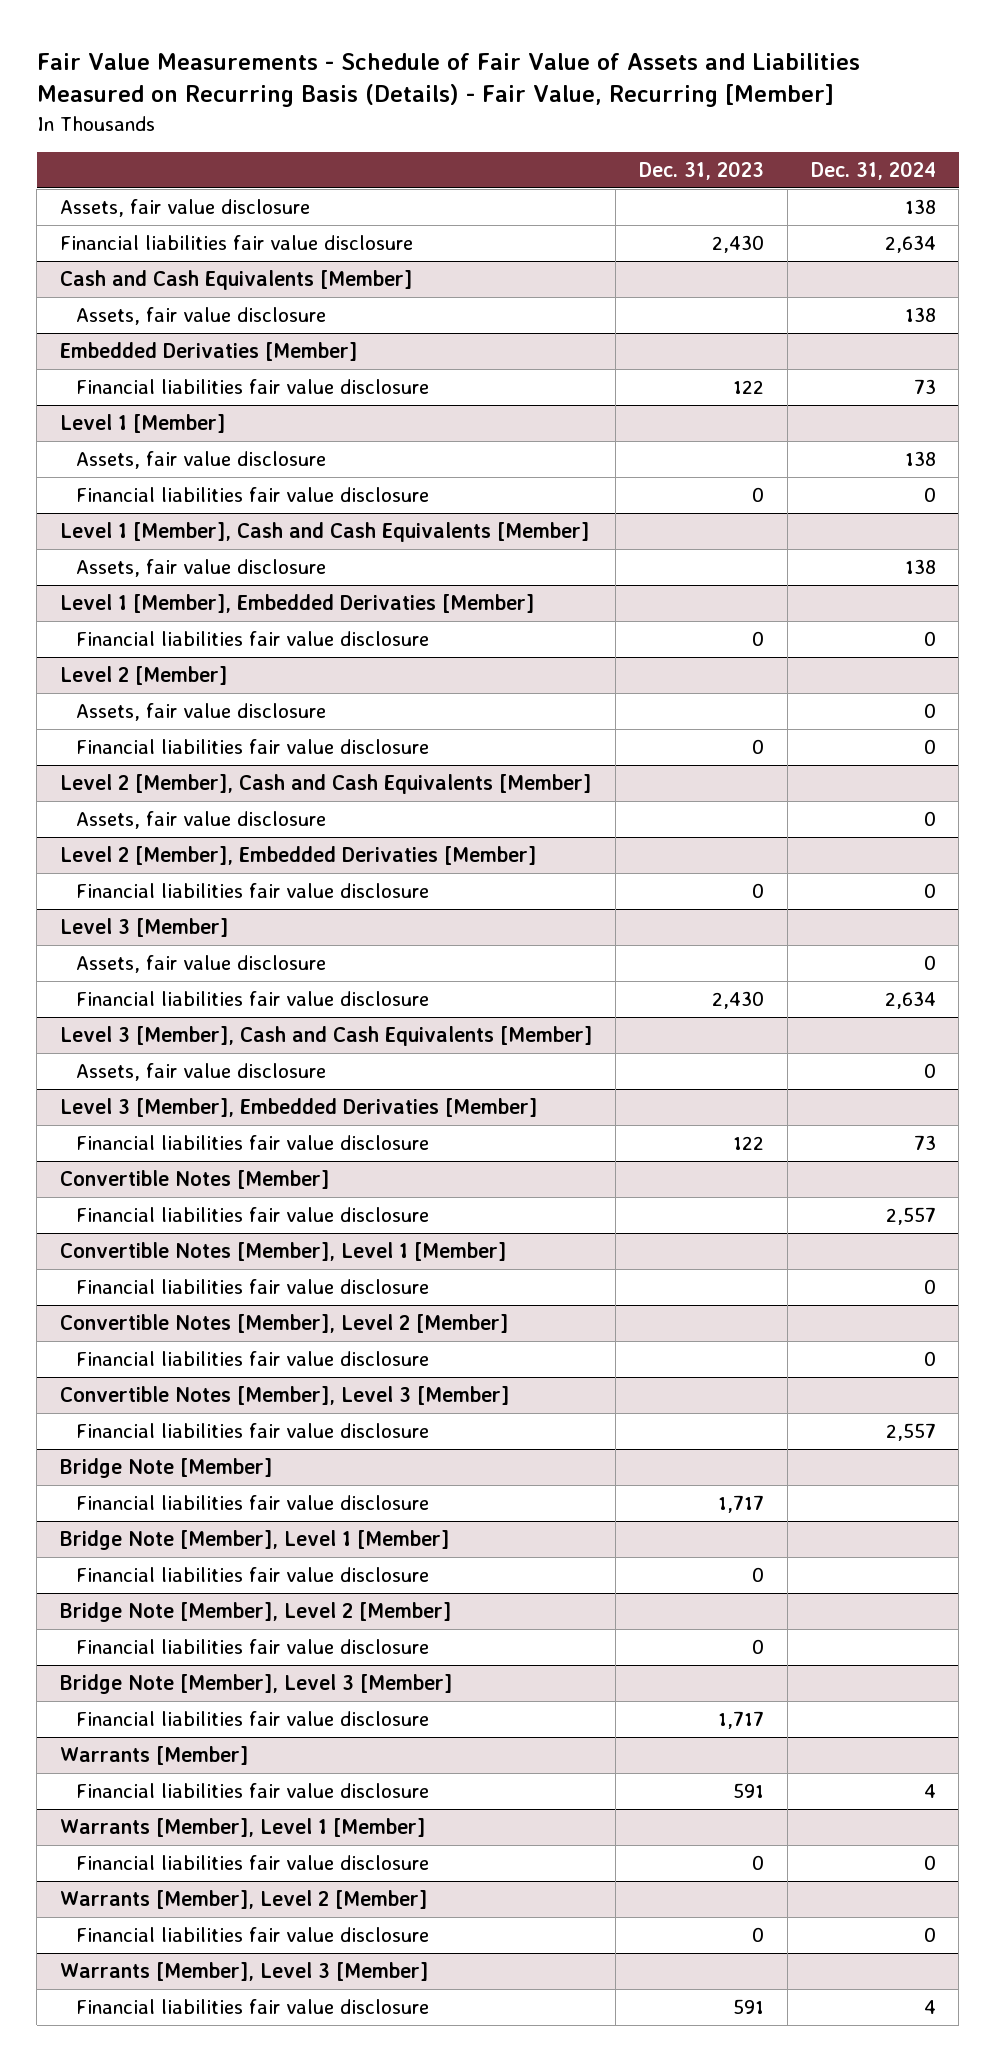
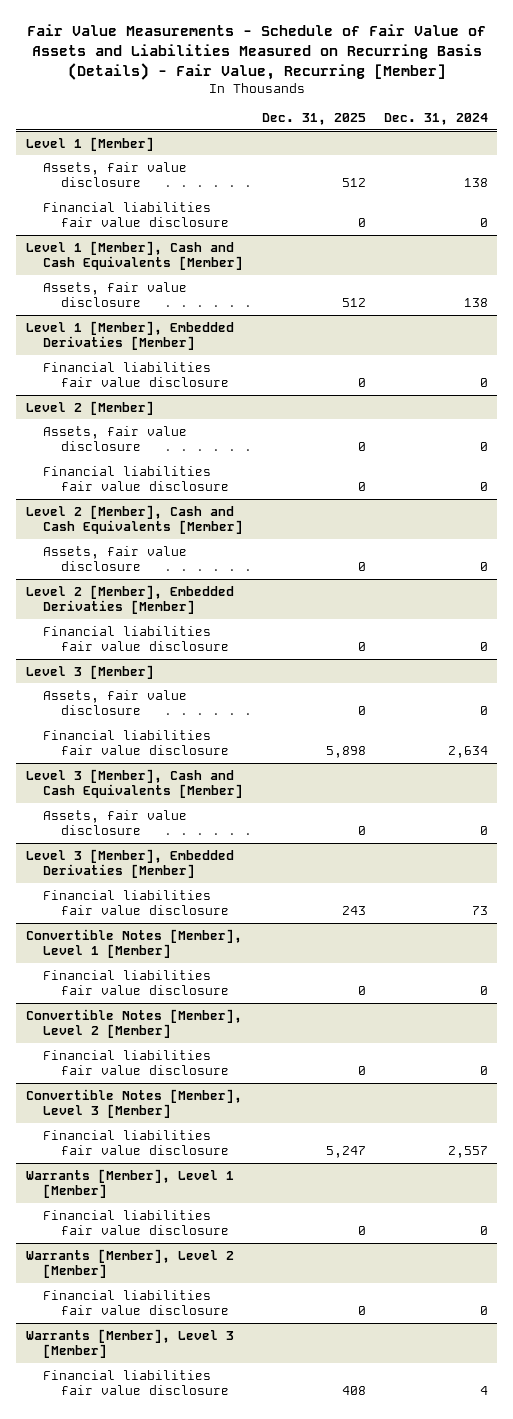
[638,160,764,180] Dec. 31, 2023 -> none
none -> [261,113,366,126] Dec. 31, 2025
[60,199,311,218] Assets, fair value disclosure -> none
[60,235,414,251] Financial liabilities fair value disclosure -> none
[60,270,413,291] Cash and Cash Equivalents [Member] -> none
[75,307,326,326] Assets, fair value disclosure -> none
[60,342,358,362] Embedded Derivaties [Member] -> none
[75,379,429,395] Financial liabilities fair value disclosure -> none
[60,1170,330,1190] Convertible Notes [Member] -> none
[75,1207,429,1223] Financial liabilities fair value disclosure -> none
[60,1458,273,1479] Bridge Note [Member] -> none
[75,1495,429,1511] Financial liabilities fair value disclosure -> none
[60,1530,450,1551] Bridge Note [Member], Level 1 [Member] -> none
[75,1567,429,1583] Financial liabilities fair value disclosure -> none
[60,1602,452,1623] Bridge Note [Member], Level 2 [Member] -> none
[75,1639,429,1655] Financial liabilities fair value disclosure -> none
[60,1674,453,1695] Bridge Note [Member], Level 3 [Member] -> none
[75,1711,429,1727] Financial liabilities fair value disclosure -> none
[60,1746,249,1766] Warrants [Member] -> none
[75,1783,429,1799] Financial liabilities fair value disclosure -> none

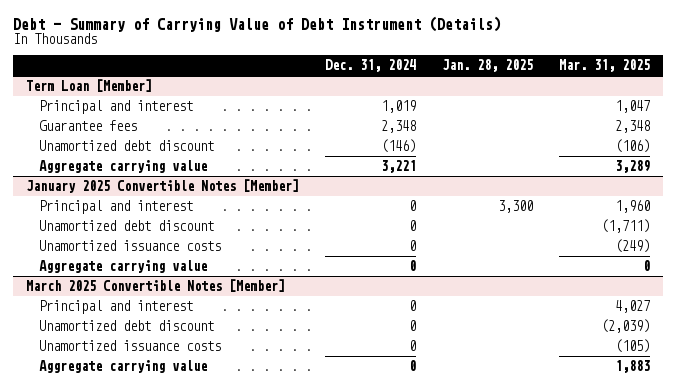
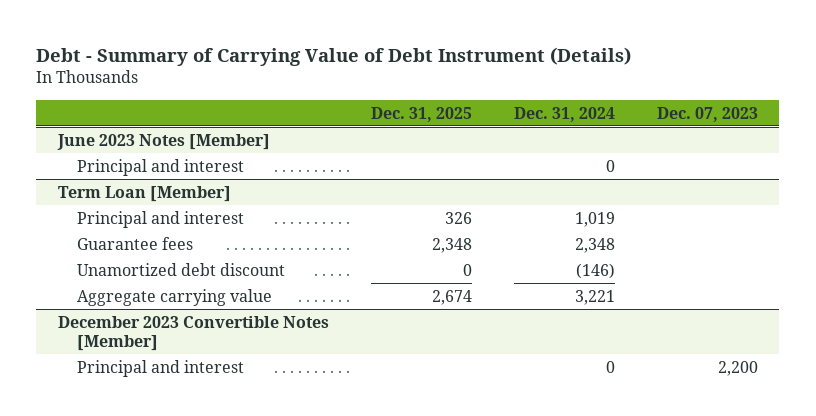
[441,59,533,73] Jan. 28, 2025 -> none
[558,59,650,73] Mar. 31, 2025 -> none
none -> [370,106,472,122] Dec. 31, 2025
none -> [657,106,759,122] Dec. 07, 2023
none -> [56,134,270,151] June 2023 Notes [Member]
none -> [76,159,244,177] Principal and interest
[26,179,300,194] January 2025 Convertible Notes [Member] -> none
[38,200,193,215] Principal and interest -> none
[38,220,214,232] Unamortized debt discount -> none
[38,240,221,252] Unamortized issuance costs -> none
[38,260,207,274] Aggregate carrying value -> none
[26,279,286,293] March 2025 Convertible Notes [Member] -> none
none -> [57,316,329,351] December 2023 Convertible Notes [Member]
[38,320,214,332] Unamortized debt discount -> none
[38,340,221,352] Unamortized issuance costs -> none
[38,360,207,374] Aggregate carrying value -> none

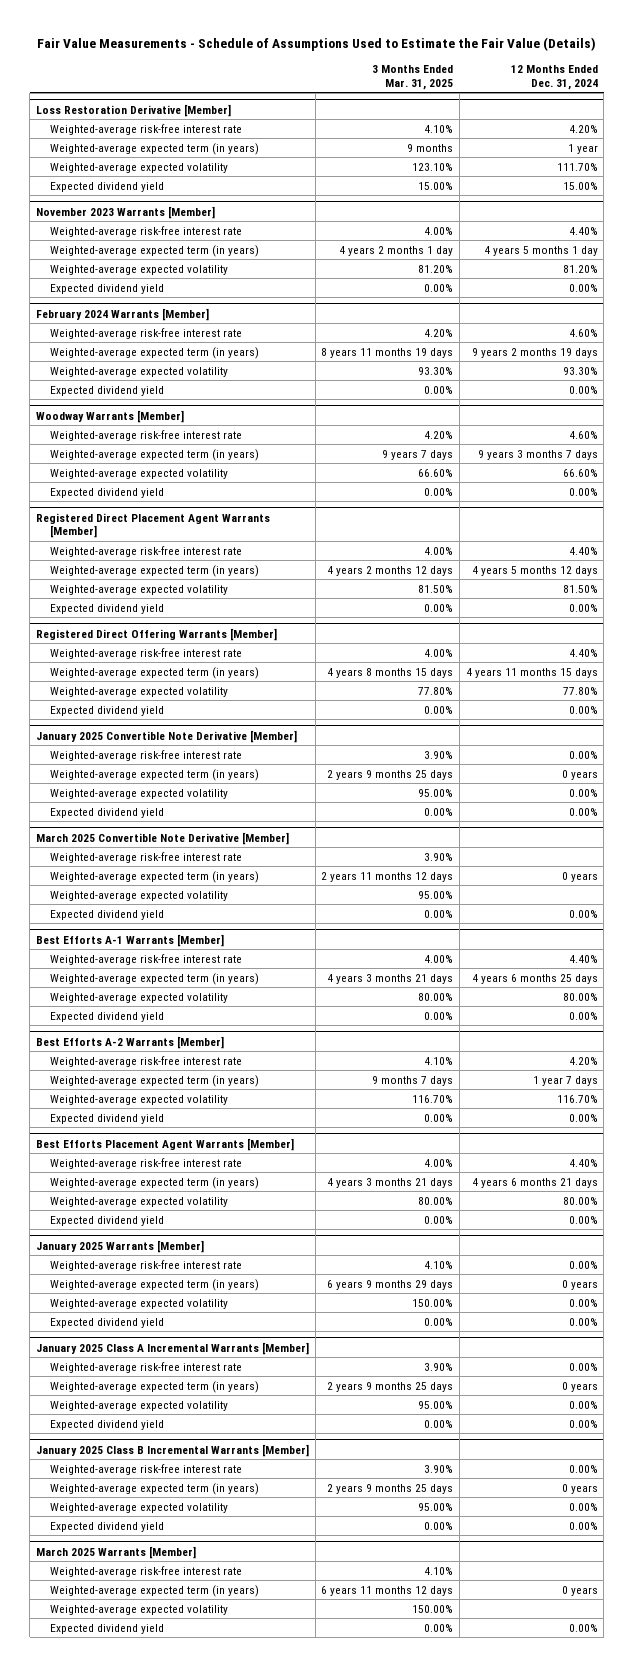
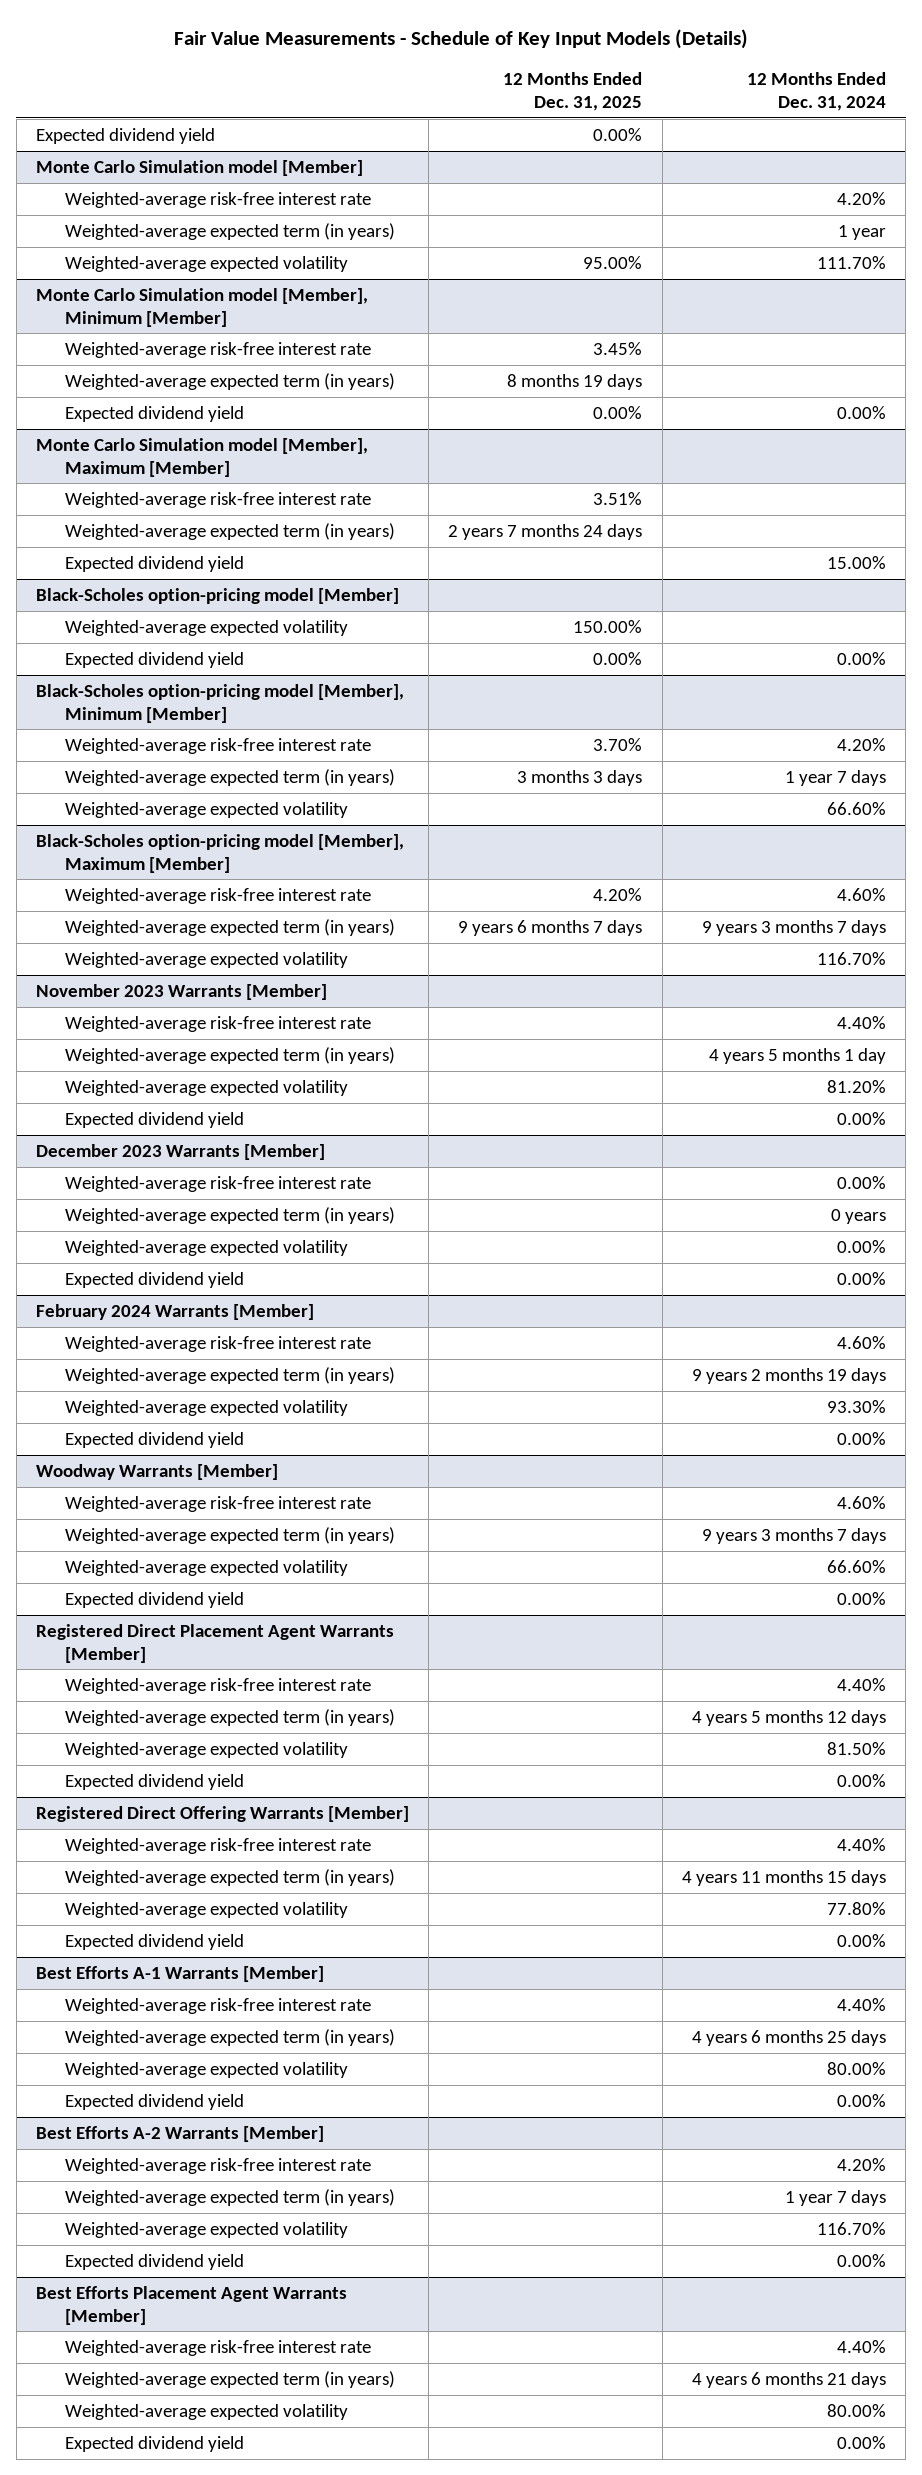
[36,36,596,51] Fair Value Measurements - Schedule of Assumptions Used to Estimate the Fair Value (Details) -> [173,28,748,49] Fair Value Measurements - Schedule of Key Input Models (Details)
[372,65,454,91] 3 Months Ended Mar. 31, 2025 -> none
none -> [503,71,643,111] 12 Months Ended Dec. 31, 2025
[35,103,231,117] Loss Restoration Derivative [Member] -> none
none -> [35,127,215,144] Expected dividend yield
none -> [35,159,363,176] Monte Carlo Simulation model [Member]
none -> [35,287,368,327] Monte Carlo Simulation model [Member], Minimum [Member]
none -> [65,341,372,358] Weighted-average risk-free interest rate
none -> [65,372,396,390] Weighted-average expected term (in years)
none -> [65,405,245,422] Expected dividend yield
none -> [35,437,368,477] Monte Carlo Simulation model [Member], Maximum [Member]
none -> [65,491,372,508] Weighted-average risk-free interest rate
none -> [65,522,396,540] Weighted-average expected term (in years)
none -> [35,587,399,604] Black-Scholes option-pricing model [Member]
none -> [65,619,349,636] Weighted-average expected volatility
none -> [65,651,245,668] Expected dividend yield
none -> [35,683,404,723] Black-Scholes option-pricing model [Member], Minimum [Member]
none -> [65,737,372,754] Weighted-average risk-free interest rate
none -> [65,768,396,786] Weighted-average expected term (in years)
none -> [65,801,349,818] Weighted-average expected volatility
none -> [35,833,404,873] Black-Scholes option-pricing model [Member], Maximum [Member]
none -> [65,887,372,904] Weighted-average risk-free interest rate
none -> [65,918,396,936] Weighted-average expected term (in years)
none -> [65,951,349,968] Weighted-average expected volatility
none -> [35,1143,325,1160] December 2023 Warrants [Member]
none -> [65,1175,372,1192] Weighted-average risk-free interest rate
none -> [65,1206,396,1224] Weighted-average expected term (in years)
none -> [65,1239,349,1256] Weighted-average expected volatility
none -> [65,1271,245,1288] Expected dividend yield
[35,729,297,743] January 2025 Convertible Note Derivative [Member] -> none
[50,749,243,761] Weighted-average risk-free interest rate -> none
[50,768,260,781] Weighted-average expected term (in years) -> none
[50,788,229,799] Weighted-average expected volatility -> none
[50,807,165,818] Expected dividend yield -> none
[35,831,289,845] March 2025 Convertible Note Derivative [Member] -> none
[50,851,243,863] Weighted-average risk-free interest rate -> none
[50,870,260,883] Weighted-average expected term (in years) -> none
[50,890,229,901] Weighted-average expected volatility -> none
[50,909,165,920] Expected dividend yield -> none
[35,1239,204,1253] January 2025 Warrants [Member] -> none
[50,1259,243,1271] Weighted-average risk-free interest rate -> none
[50,1278,260,1291] Weighted-average expected term (in years) -> none
[50,1298,229,1309] Weighted-average expected volatility -> none
[50,1317,165,1328] Expected dividend yield -> none
[35,1341,309,1355] January 2025 Class A Incremental Warrants [Member] -> none
[50,1361,243,1373] Weighted-average risk-free interest rate -> none
[50,1380,260,1393] Weighted-average expected term (in years) -> none
[50,1400,229,1411] Weighted-average expected volatility -> none
[50,1419,165,1430] Expected dividend yield -> none
[35,1443,309,1457] January 2025 Class B Incremental Warrants [Member] -> none
[50,1463,243,1475] Weighted-average risk-free interest rate -> none
[50,1482,260,1495] Weighted-average expected term (in years) -> none
[50,1502,229,1513] Weighted-average expected volatility -> none
[50,1521,165,1532] Expected dividend yield -> none
[35,1545,196,1559] March 2025 Warrants [Member] -> none
[50,1565,243,1577] Weighted-average risk-free interest rate -> none
[50,1584,260,1597] Weighted-average expected term (in years) -> none
[50,1604,229,1615] Weighted-average expected volatility -> none
[50,1623,165,1634] Expected dividend yield -> none

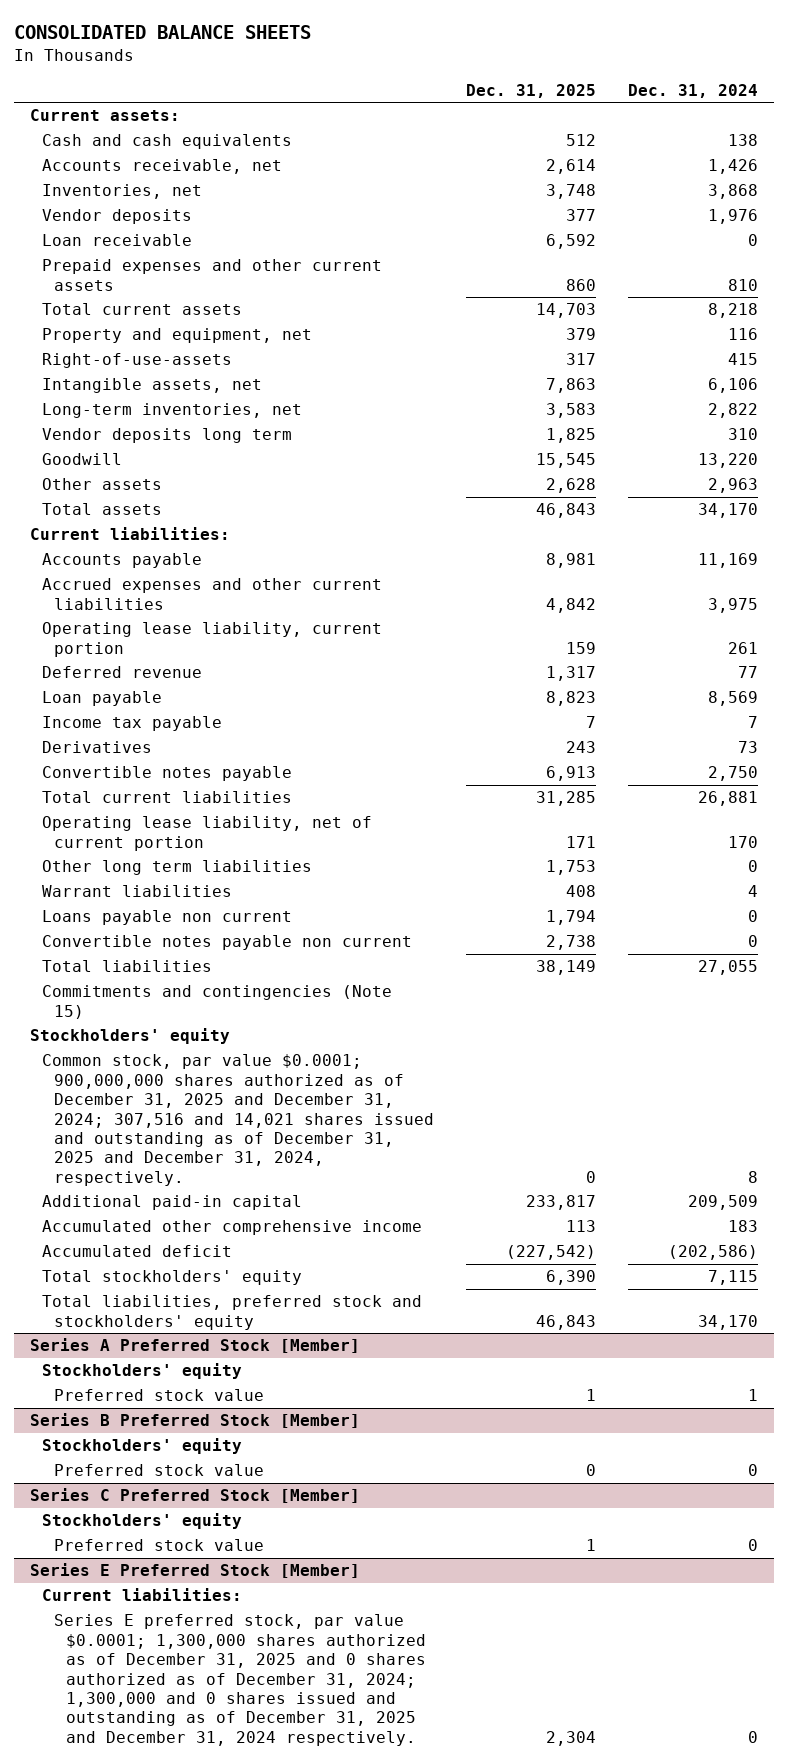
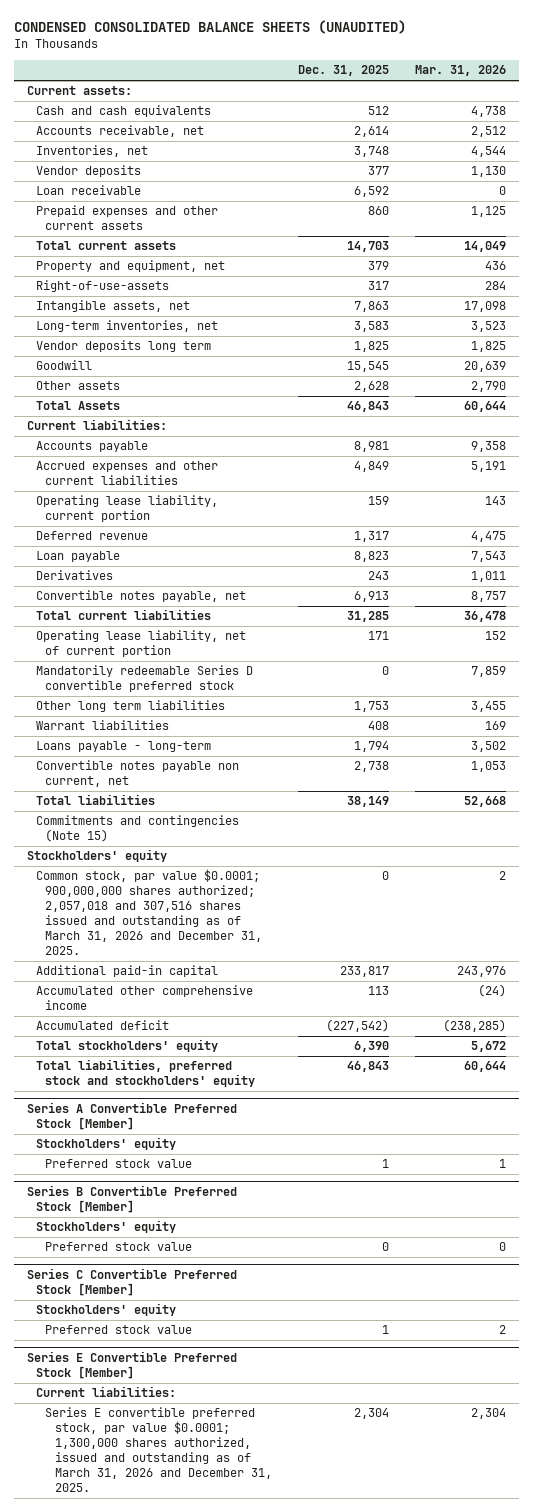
[14,25,312,40] CONSOLIDATED BALANCE SHEETS -> [13,20,406,35] CONDENSED CONSOLIDATED BALANCE SHEETS (UNAUDITED)
[628,83,759,98] Dec. 31, 2024 -> none
none -> [414,65,506,77] Mar. 31, 2026
[42,503,163,516] Total assets -> [36,401,121,411] Total Assets
[546,597,597,613] 4,842 -> [353,461,389,473] 4,849
[42,716,223,732] Income tax payable -> none
[42,766,293,782] Convertible notes payable -> [36,590,247,603] Convertible notes payable, net
none -> [36,665,254,693] Mandatorily redeemable Series D convertible preferred stock
[42,910,293,926] Loans payable non current -> [36,741,212,753] Loans payable - long-term
[42,935,413,951] Convertible notes payable non current -> [36,760,240,788] Convertible notes payable non current, net
[42,1054,435,1186] Common stock, par value $0.0001; 900,000,000 shares authorized as of December 31, 2025 and December 31, 2024; 307,516 and 14,021 shares issued and outstanding as of December 31, 2025 and December 31, 2024, respectively. -> [36,869,263,956] Common stock, par value $0.0001; 900,000,000 shares authorized; 2,057,018 and 307,516 shares issued and outstanding as of March 31, 2026 and December 31, 2025.
[30,1338,361,1354] Series A Preferred Stock [Member] -> [26,1101,237,1130] Series A Convertible Preferred Stock [Member]
[30,1413,361,1429] Series B Preferred Stock [Member] -> [26,1184,237,1213] Series B Convertible Preferred Stock [Member]
[30,1488,361,1504] Series C Preferred Stock [Member] -> [26,1267,237,1296] Series C Convertible Preferred Stock [Member]
[30,1563,361,1579] Series E Preferred Stock [Member] -> [26,1350,237,1379] Series E Convertible Preferred Stock [Member]
[54,1614,427,1746] Series E preferred stock, par value $0.0001; 1,300,000 shares authorized as of December 31, 2025 and 0 shares authorized as of December 31, 2024; 1,300,000 and 0 shares issued and outstanding as of December 31, 2025 and December 31, 2024 respectively. -> [45,1407,272,1493] Series E convertible preferred stock, par value $0.0001; 1,300,000 shares authorized, issued and outstanding as of March 31, 2026 and December 31, 2025.

